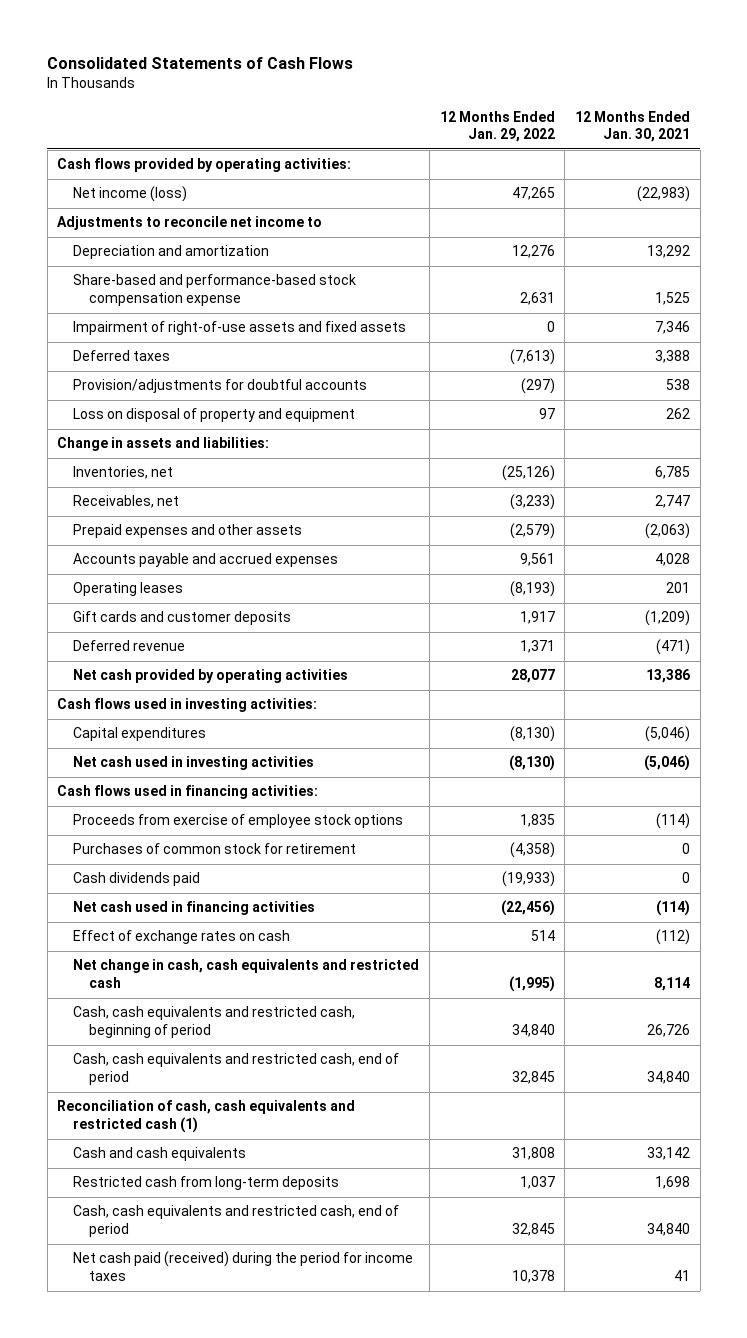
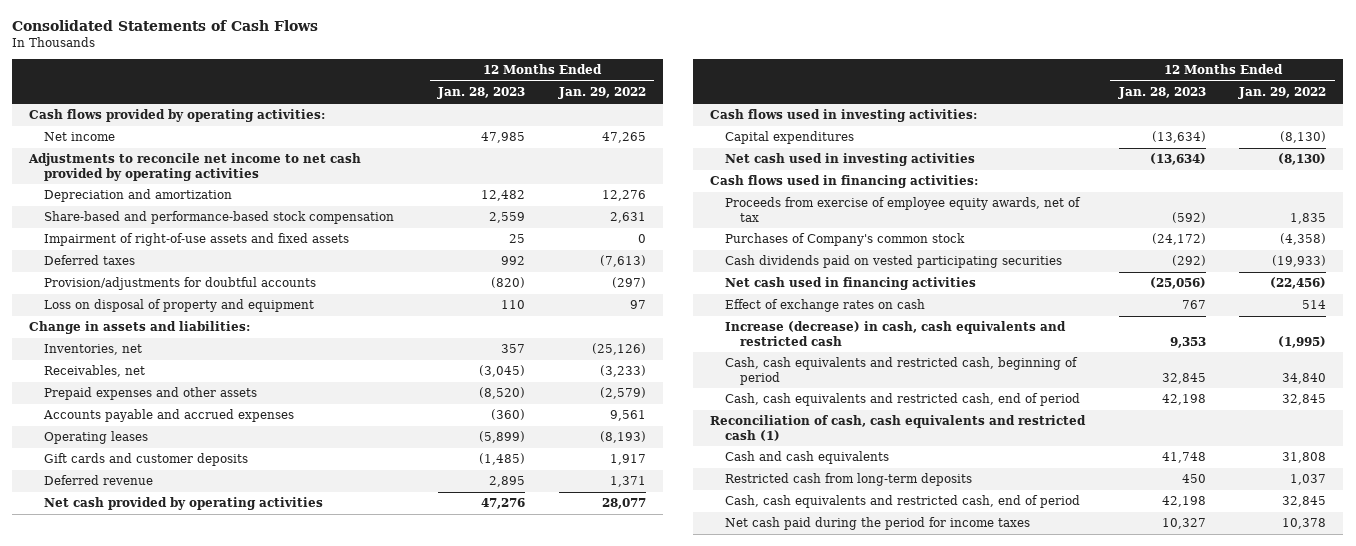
[575,110,691,143] 12 Months Ended Jan. 30, 2021 -> none
none -> [437,87,526,100] Jan. 28, 2023
[73,186,188,203] Net income (loss) -> [44,132,116,142] Net income
[57,216,323,231] Adjustments to reconcile net income to -> [28,153,362,181] Adjustments to reconcile net income to net cash provided by operating activities
[73,274,357,307] Share-based and performance-based stock compensation expense -> [44,211,395,225] Share-based and performance-based stock compensation
[73,814,404,829] Proceeds from exercise of employee stock options -> [724,197,1081,222] Proceeds from exercise of employee equity awards, net of tax
[73,843,357,855] Purchases of common stock for retirement -> [724,233,965,247] Purchases of Company's common stock
[73,872,201,887] Cash dividends paid -> [724,255,1062,269] Cash dividends paid on vested participating securities
[73,959,420,989] Net change in cash, cash equivalents and restricted cash -> [724,321,1066,346] Increase (decrease) in cash, cash equivalents and restricted cash
[73,1251,414,1282] Net cash paid (received) during the period for income taxes -> [724,517,1030,531] Net cash paid during the period for income taxes

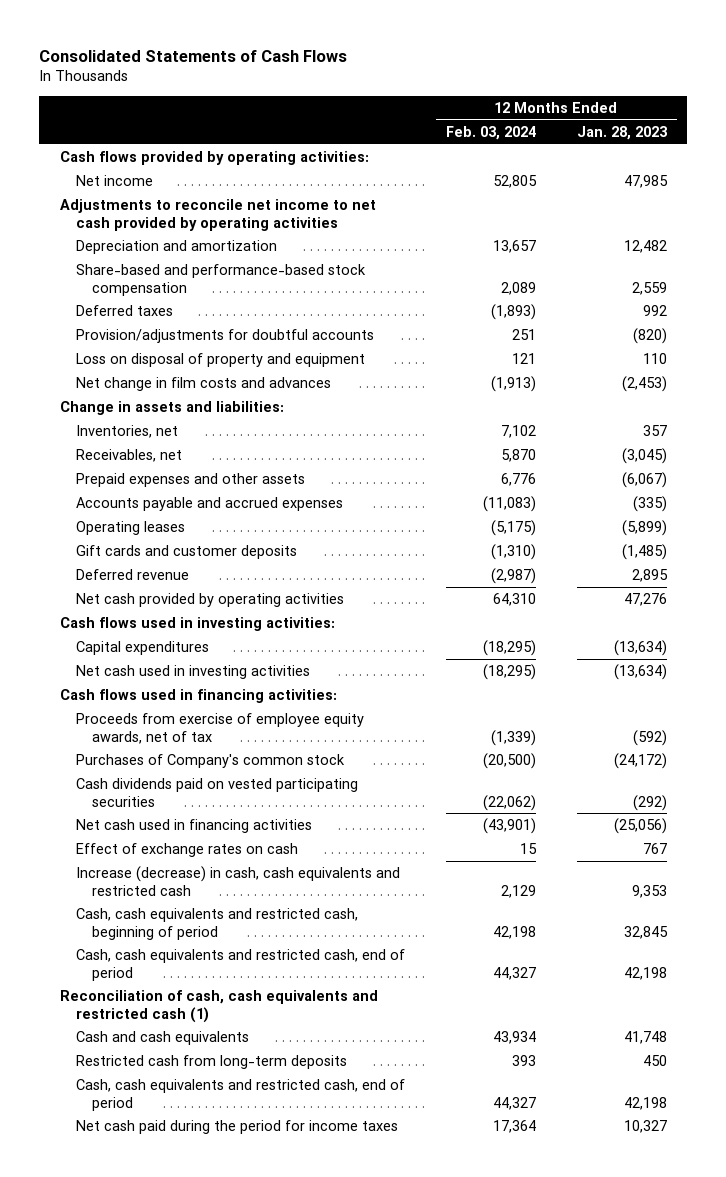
[557,87,646,100] Jan. 29, 2022 -> none
none -> [445,125,536,140] Feb. 03, 2024
[44,233,350,247] Impairment of right-of-use assets and fixed assets -> none
none -> [76,377,332,392] Net change in film costs and advances
[479,387,526,400] (8,520) -> [621,472,667,489] (6,067)
[491,409,526,421] (360) -> [632,496,667,513] (335)

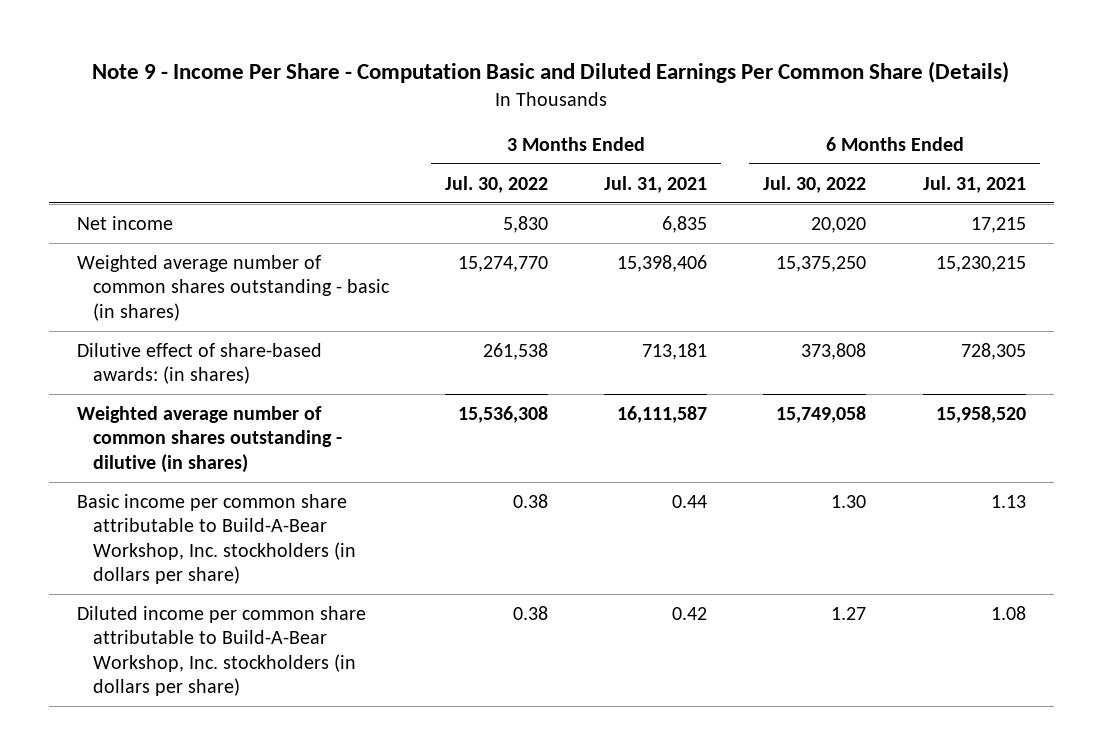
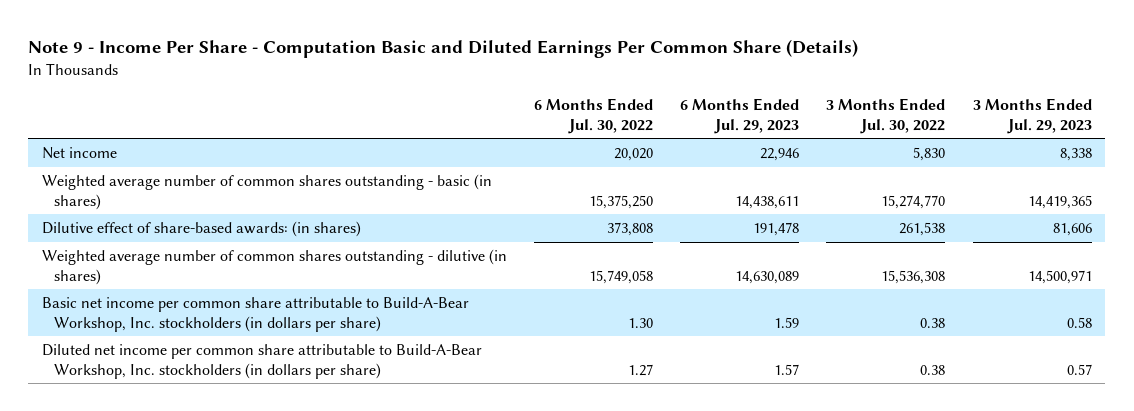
[604,175,708,193] Jul. 31, 2021 -> none
[922,175,1026,193] Jul. 31, 2021 -> none
none -> [680,98,800,134] 6 Months Ended Jul. 29, 2023
none -> [972,98,1092,134] 3 Months Ended Jul. 29, 2023
[77,493,356,585] Basic income per common share attributable to Build-A-Bear Workshop, Inc. stockholders (in dollars per share) -> [41,297,469,332] Basic net income per common share attributable to Build-A-Bear Workshop, Inc. stockholders (in dollars per share)
[77,605,367,697] Diluted income per common share attributable to Build-A-Bear Workshop, Inc. stockholders (in dollars per share) -> [41,344,482,379] Diluted net income per common share attributable to Build-A-Bear Workshop, Inc. stockholders (in dollars per share)

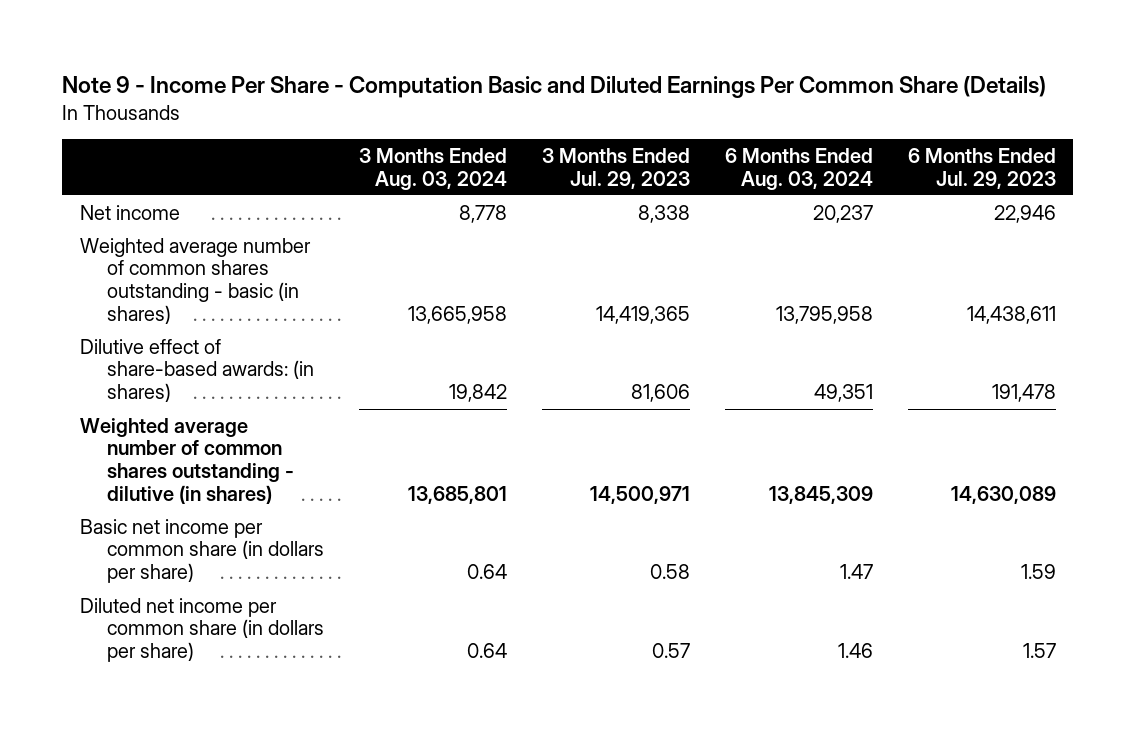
[534,98,654,134] 6 Months Ended Jul. 30, 2022 -> none
[826,98,946,134] 3 Months Ended Jul. 30, 2022 -> none
none -> [358,147,507,190] 3 Months Ended Aug. 03, 2024
none -> [724,147,873,190] 6 Months Ended Aug. 03, 2024
[41,297,469,332] Basic net income per common share attributable to Build-A-Bear Workshop, Inc. stockholders (in dollars per share) -> [79,518,324,584] Basic net income per common share (in dollars per share)
[41,344,482,379] Diluted net income per common share attributable to Build-A-Bear Workshop, Inc. stockholders (in dollars per share) -> [79,597,324,663] Diluted net income per common share (in dollars per share)

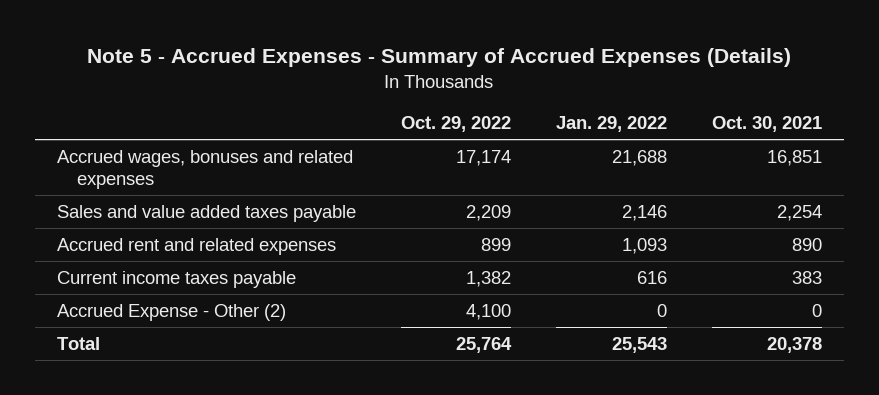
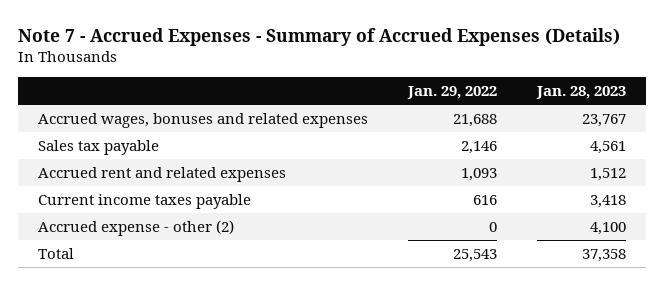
[87,48,792,68] Note 5 - Accrued Expenses - Summary of Accrued Expenses (Details) -> [18,27,621,46] Note 7 - Accrued Expenses - Summary of Accrued Expenses (Details)
[401,116,512,133] Oct. 29, 2022 -> none
[711,116,822,133] Oct. 30, 2021 -> none
none -> [535,86,626,100] Jan. 28, 2023
[57,204,357,222] Sales and value added taxes payable -> [38,139,160,155] Sales tax payable
[57,303,287,321] Accrued Expense - Other (2) -> [38,219,235,236] Accrued expense - other (2)

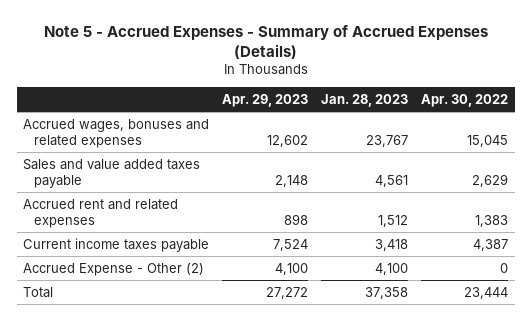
[18,27,621,46] Note 7 - Accrued Expenses - Summary of Accrued Expenses (Details) -> [43,24,488,59] Note 5 - Accrued Expenses - Summary of Accrued Expenses (Details)
[407,86,498,100] Jan. 29, 2022 -> none
none -> [222,93,309,107] Apr. 29, 2023
none -> [421,93,509,107] Apr. 30, 2022
[38,139,160,155] Sales tax payable -> [23,158,201,188] Sales and value added taxes payable
[38,219,235,236] Accrued expense - other (2) -> [23,262,205,276] Accrued Expense - Other (2)

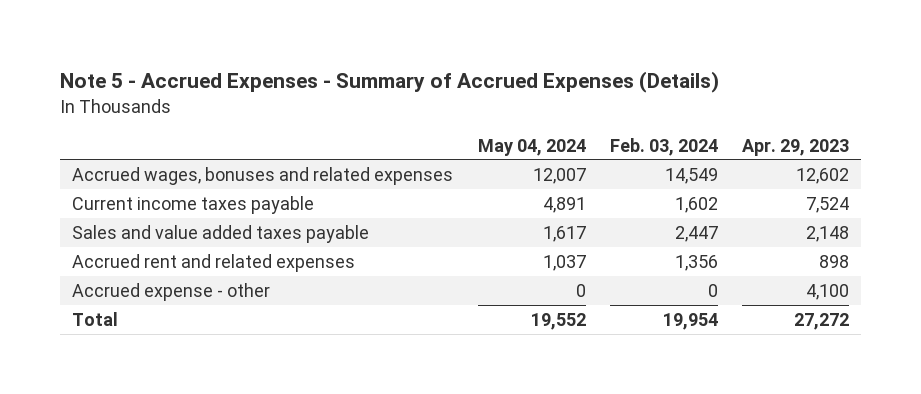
[321,93,409,107] Jan. 28, 2023 -> none
[421,93,509,107] Apr. 30, 2022 -> none
none -> [477,138,586,156] May 04, 2024
none -> [609,137,718,156] Feb. 03, 2024
[23,237,210,252] Current income taxes payable -> [72,195,315,214] Current income taxes payable
[23,262,205,276] Accrued Expense - Other (2) -> [72,282,271,301] Accrued expense - other

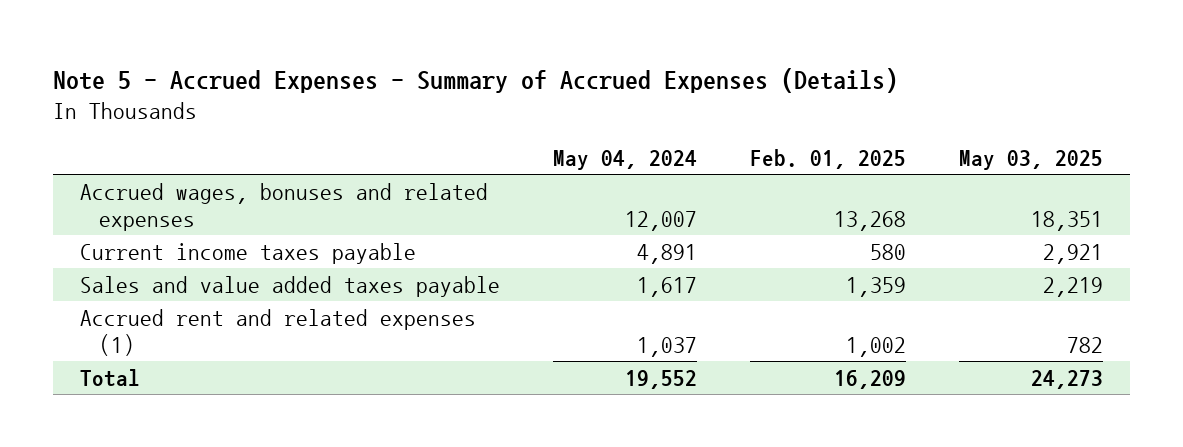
[609,137,718,156] Feb. 03, 2024 -> none
[742,138,850,156] Apr. 29, 2023 -> none
none -> [750,148,907,169] Feb. 01, 2025
none -> [959,149,1104,170] May 03, 2025
[72,282,271,301] Accrued expense - other -> none
[72,253,356,272] Accrued rent and related expenses -> [79,308,476,356] Accrued rent and related expenses (1)

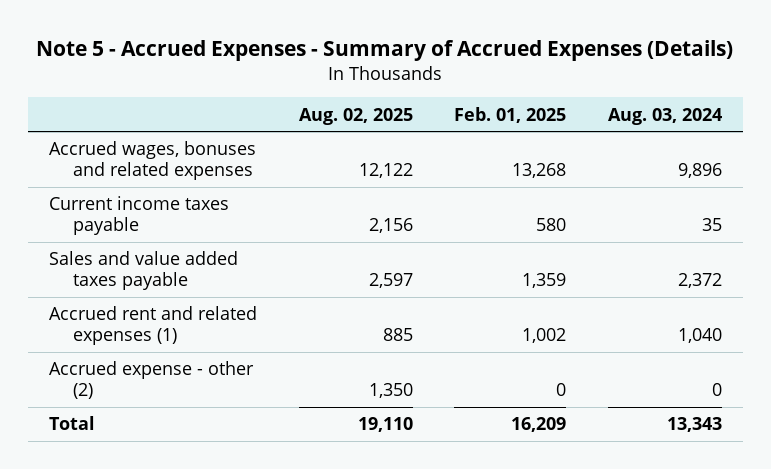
[552,149,697,170] May 04, 2024 -> none
[959,149,1104,170] May 03, 2025 -> none
none -> [298,107,413,125] Aug. 02, 2025
none -> [607,107,722,125] Aug. 03, 2024
none -> [48,361,254,400] Accrued expense - other (2)

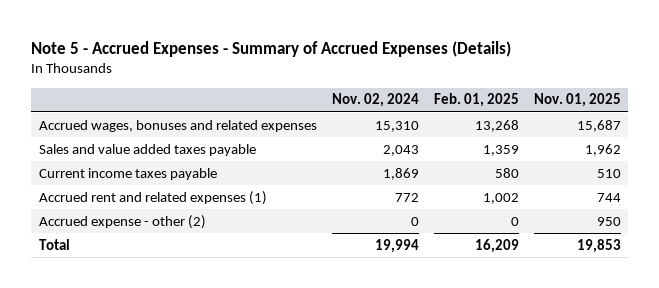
[298,107,413,125] Aug. 02, 2025 -> none
[607,107,722,125] Aug. 03, 2024 -> none
none -> [331,93,419,108] Nov. 02, 2024
none -> [533,93,621,108] Nov. 01, 2025
[48,196,229,236] Current income taxes payable -> [38,167,217,180] Current income taxes payable

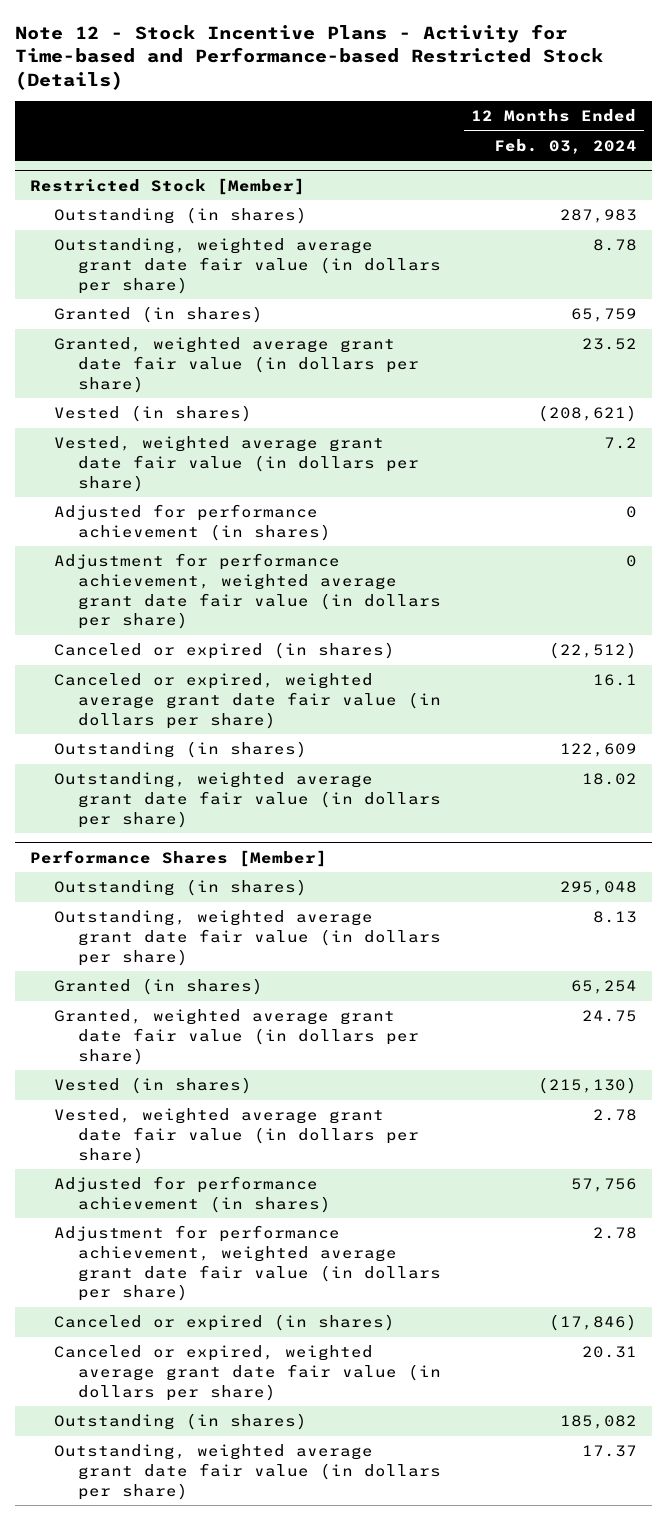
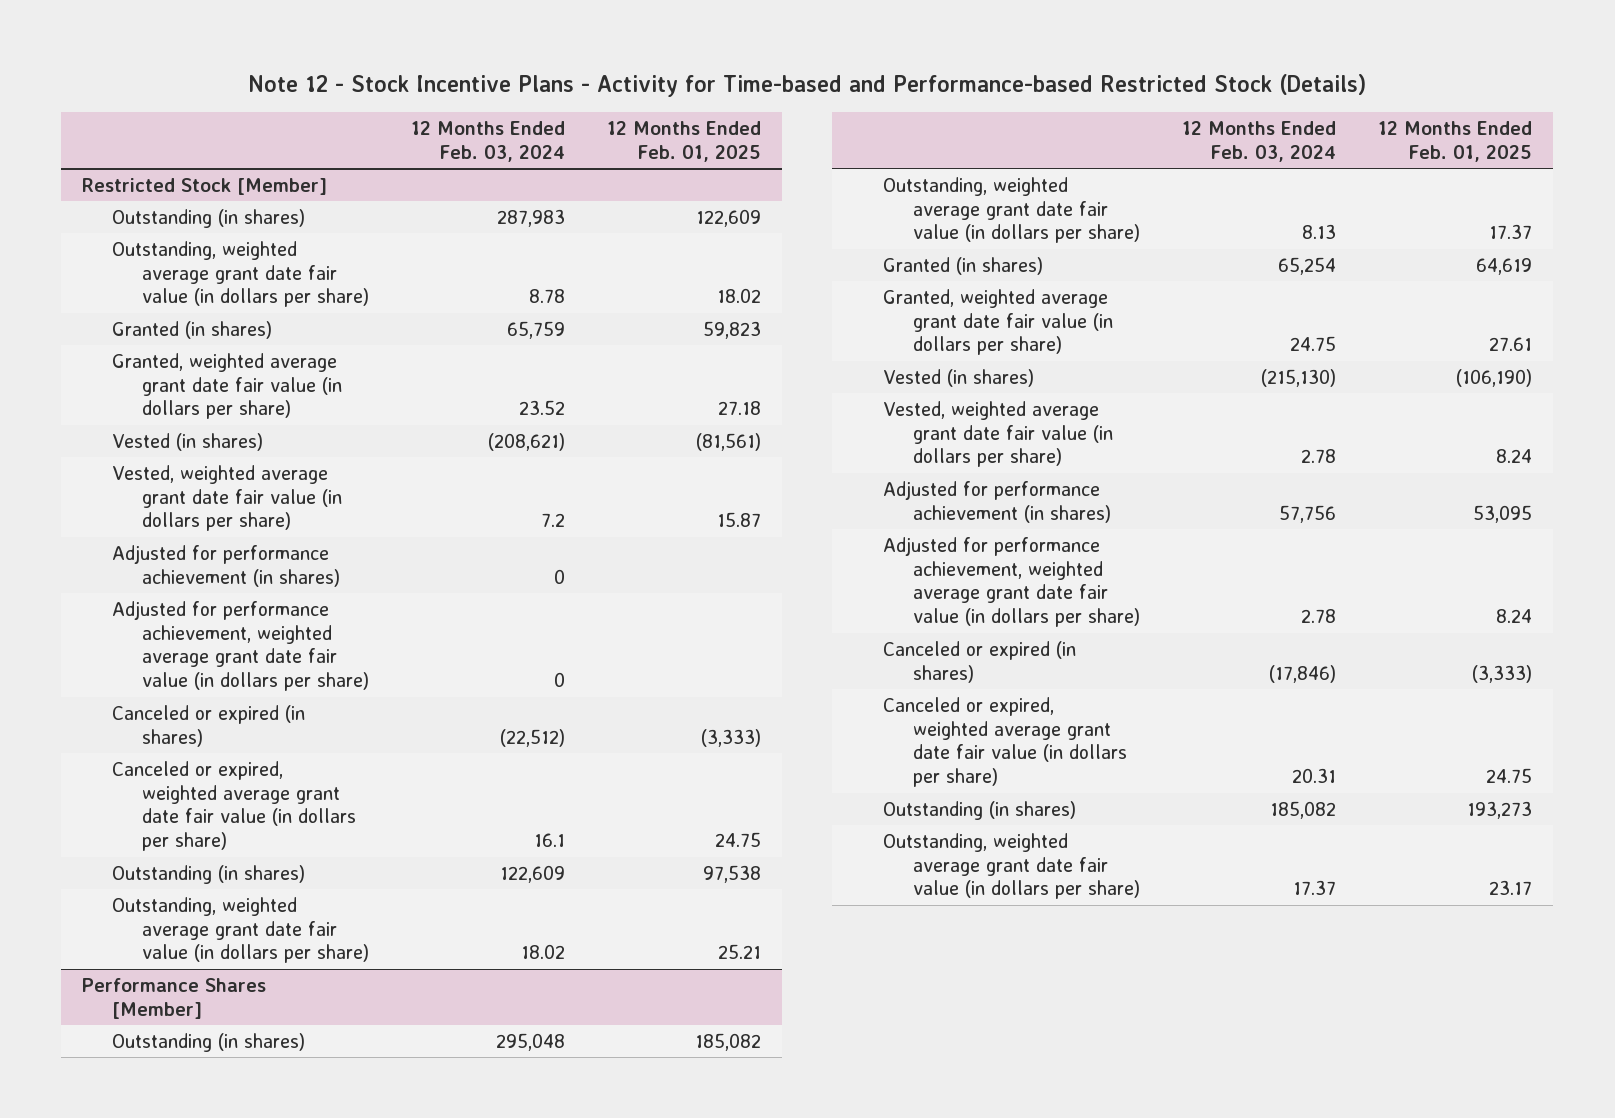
none -> [607,121,762,162] 12 Months Ended Feb. 01, 2025
[54,553,442,630] Adjustment for performance achievement, weighted average grant date fair value (in dollars per share) -> [112,600,370,692] Adjusted for performance achievement, weighted average grant date fair value (in dollars per share)
[54,1225,442,1302] Adjustment for performance achievement, weighted average grant date fair value (in dollars per share) -> [883,536,1141,628] Adjusted for performance achievement, weighted average grant date fair value (in dollars per share)

